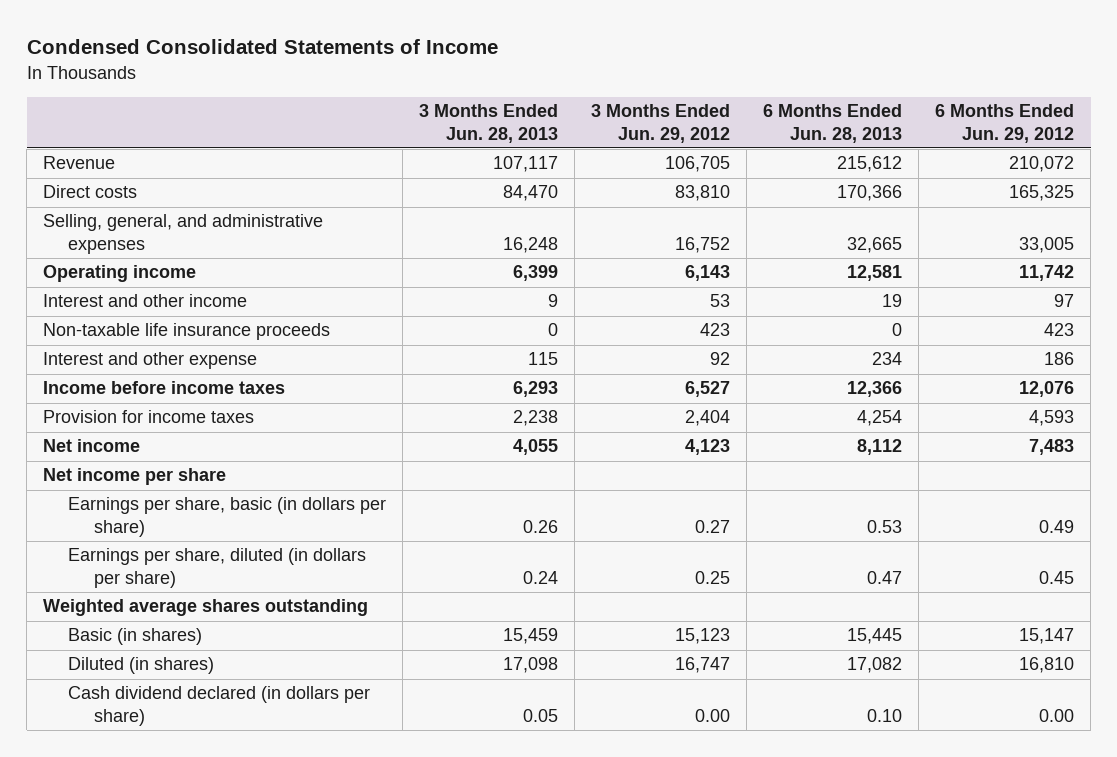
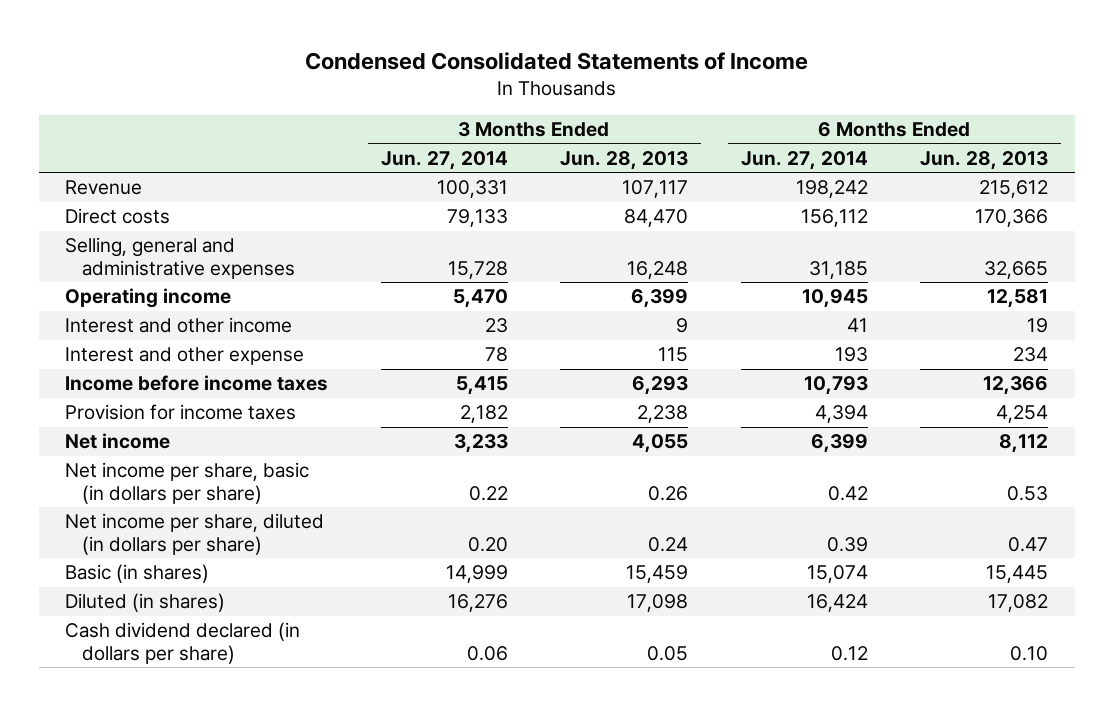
[591,104,731,143] 3 Months Ended Jun. 29, 2012 -> none
[935,104,1075,143] 6 Months Ended Jun. 29, 2012 -> none
none -> [380,150,508,170] Jun. 27, 2014
none -> [740,150,868,170] Jun. 27, 2014
[43,214,324,254] Selling, general, and administrative expenses -> [65,237,296,279] Selling, general and administrative expenses
[43,323,331,341] Non-taxable life insurance proceeds -> none
[43,468,227,486] Net income per share -> none
[43,599,369,617] Weighted average shares outstanding -> none
[68,497,387,537] Earnings per share, basic (in dollars per share) -> [65,462,310,504] Net income per share, basic (in dollars per share)
[68,548,367,588] Earnings per share, diluted (in dollars per share) -> [65,513,325,555] Net income per share, diluted (in dollars per share)

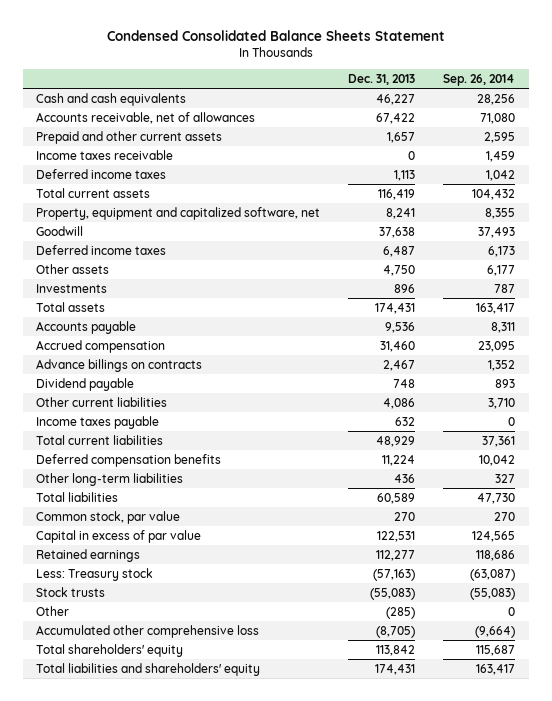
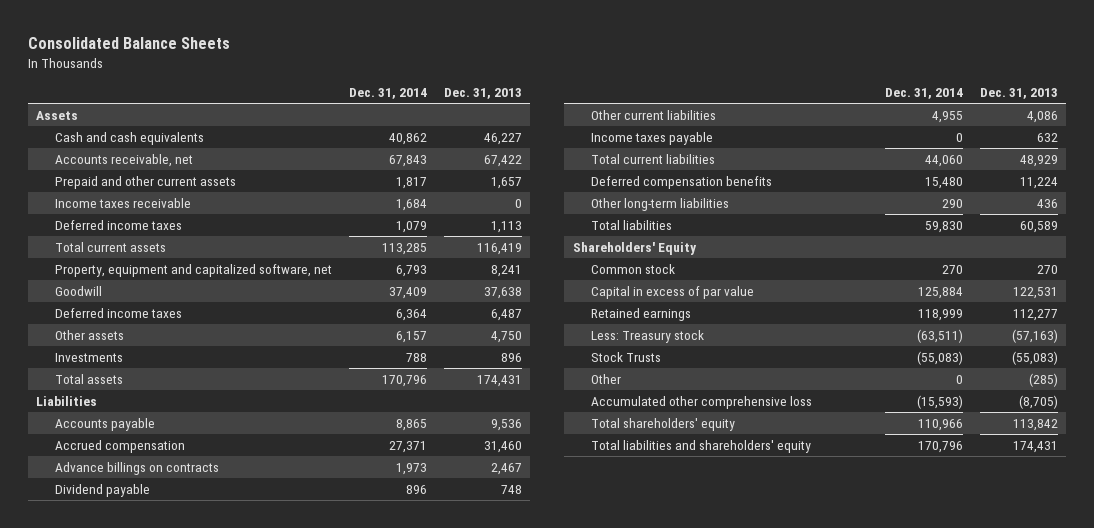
[106,30,445,42] Condensed Consolidated Balance Sheets Statement -> [27,37,230,50] Consolidated Balance Sheets
[443,73,516,86] Sep. 26, 2014 -> none
none -> [348,88,427,100] Dec. 31, 2014
none -> [36,110,79,120] Assets
[36,111,256,124] Accounts receivable, net of allowances -> [55,153,194,167] Accounts receivable, net
none -> [36,395,98,406] Liabilities
none -> [572,241,697,255] Shareholders' Equity
[36,510,181,524] Common stock, par value -> [591,263,676,274] Common stock
[36,586,106,597] Stock trusts -> [591,351,662,362] Stock Trusts

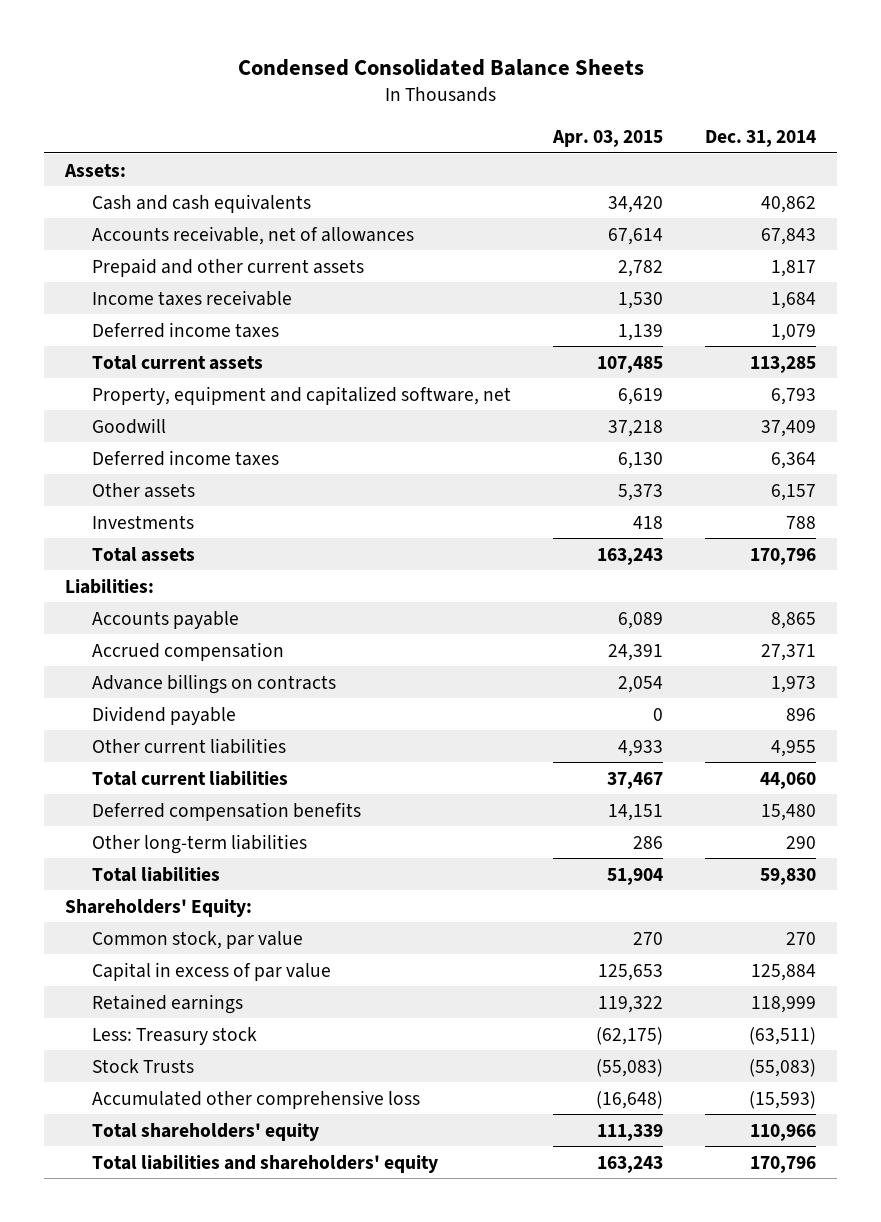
[27,37,230,50] Consolidated Balance Sheets -> [237,58,644,76] Condensed Consolidated Balance Sheets
[443,88,522,100] Dec. 31, 2013 -> none
none -> [551,129,663,147] Apr. 03, 2015
[36,110,79,120] Assets -> [64,163,127,177] Assets:
[55,153,194,167] Accounts receivable, net -> [91,225,414,245] Accounts receivable, net of allowances
[36,395,98,406] Liabilities -> [65,578,155,594] Liabilities:
[591,131,714,145] Income taxes payable -> none
[572,241,697,255] Shareholders' Equity -> [65,898,253,917] Shareholders' Equity:
[591,263,676,274] Common stock -> [91,930,303,949] Common stock, par value
[591,373,622,384] Other -> none

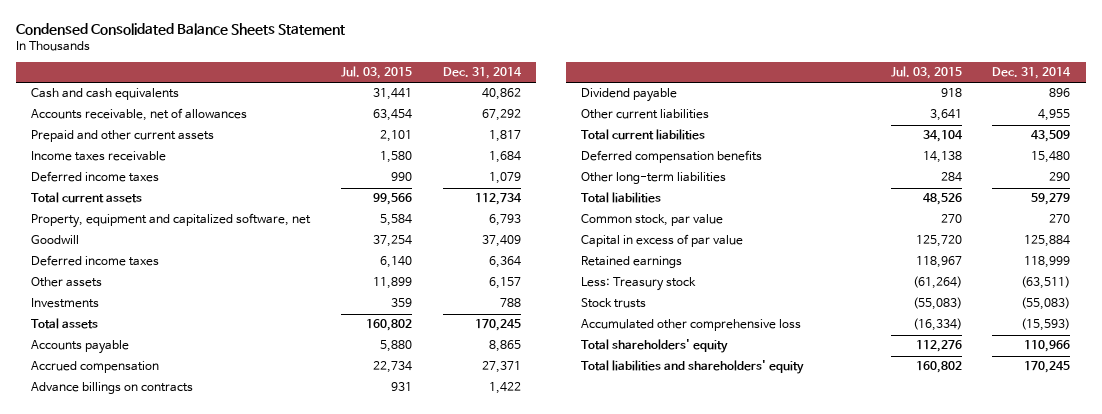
[237,58,644,76] Condensed Consolidated Balance Sheets -> [16,23,346,36] Condensed Consolidated Balance Sheets Statement
[551,129,663,147] Apr. 03, 2015 -> none
none -> [341,66,413,80] Jul. 03, 2015
[64,163,127,177] Assets: -> none
[760,227,816,245] 67,843 -> [481,109,521,122] 67,292
[749,355,816,373] 113,285 -> [474,193,522,206] 112,734
[65,578,155,594] Liabilities: -> none
[749,547,816,565] 170,796 -> [474,319,521,332] 170,245
[770,675,816,693] 1,973 -> [488,382,521,395] 1,422
[759,771,816,789] 44,060 -> [1031,130,1071,143] 43,509
[65,898,253,917] Shareholders' Equity: -> none
[759,867,816,885] 59,830 -> [1031,193,1071,206] 59,279
[91,1058,194,1073] Stock Trusts -> [580,298,646,309] Stock trusts
[749,1155,816,1173] 170,796 -> [1024,361,1071,374] 170,245

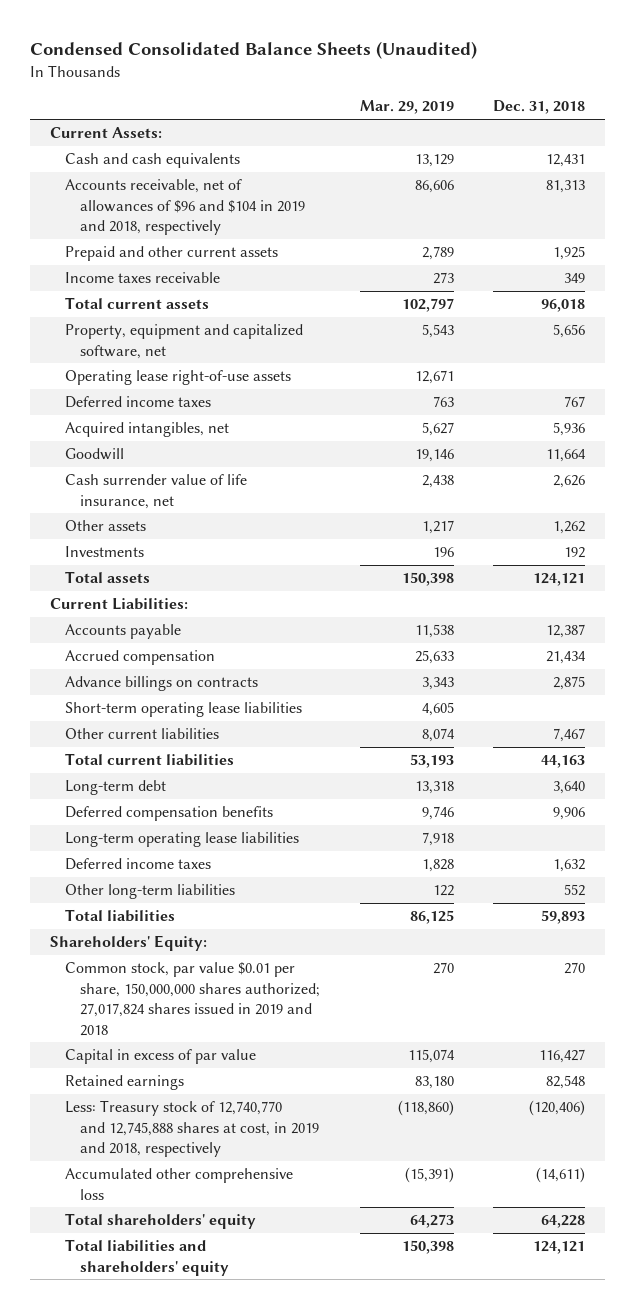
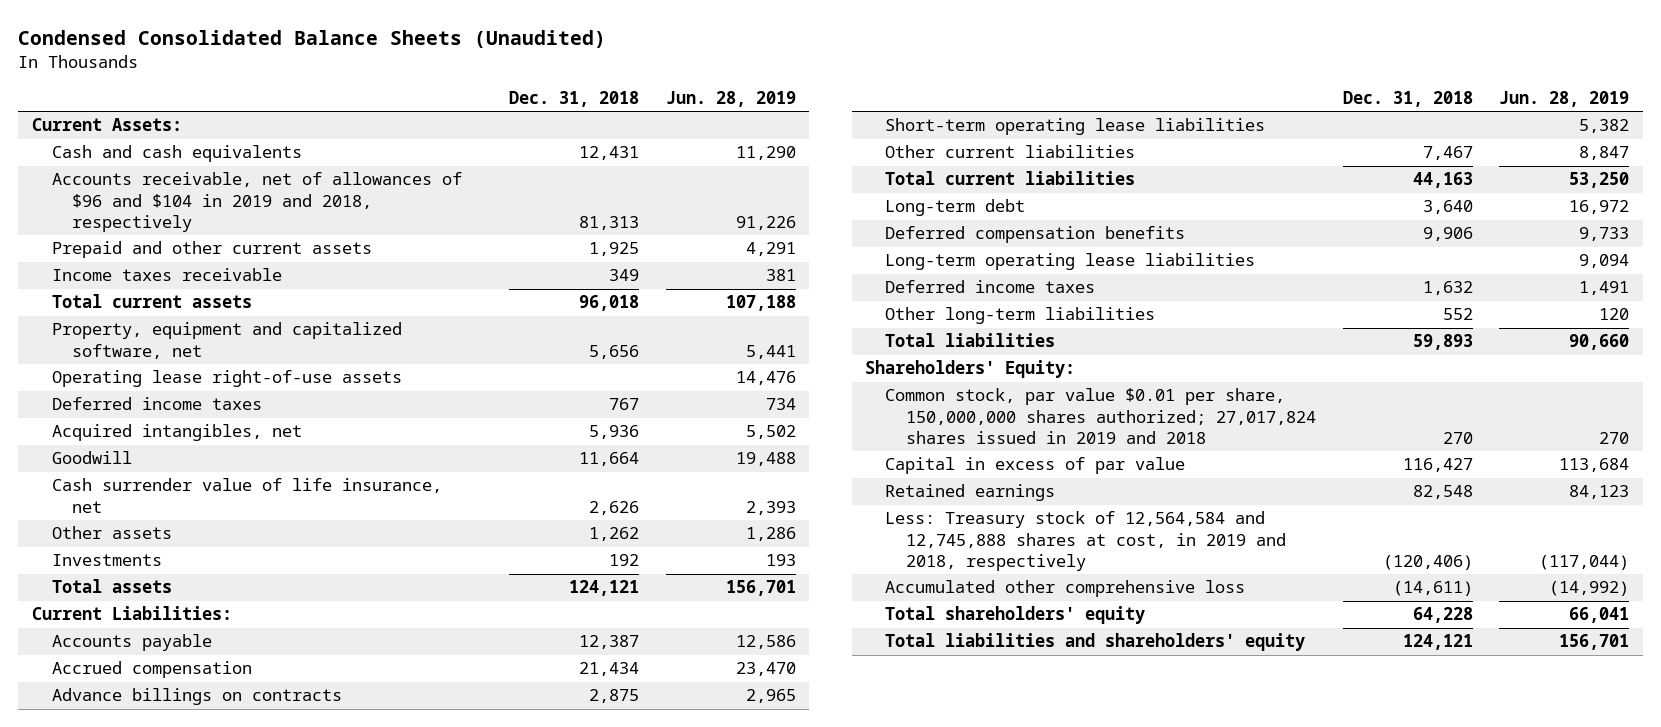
[359,100,454,115] Mar. 29, 2019 -> none
none -> [665,91,796,108] Jun. 28, 2019
[65,1100,320,1158] Less: Treasury stock of 12,740,770 and 12,745,888 shares at cost, in 2019 and 2018, respectively -> [885,511,1286,571] Less: Treasury stock of 12,564,584 and 12,745,888 shares at cost, in 2019 and 2018, respectively

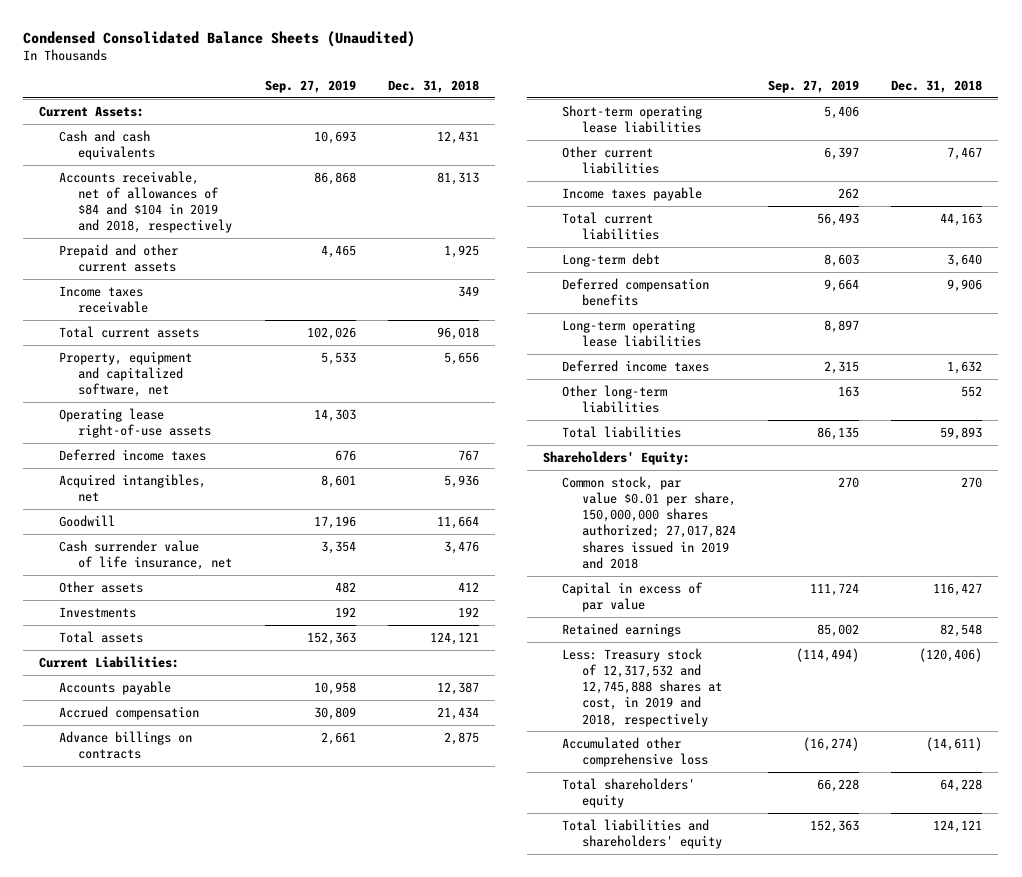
[665,91,796,108] Jun. 28, 2019 -> none
none -> [264,79,356,93] Sep. 27, 2019
[51,172,462,232] Accounts receivable, net of allowances of $96 and $104 in 2019 and 2018, respectively -> [58,170,233,234] Accounts receivable, net of allowances of $84 and $104 in 2019 and 2018, respectively
[589,500,640,515] 2,626 -> [443,540,479,554] 3,476
[589,527,640,542] 1,262 -> [457,581,479,592] 412
none -> [562,186,703,201] Income taxes payable
[885,511,1286,571] Less: Treasury stock of 12,564,584 and 12,745,888 shares at cost, in 2019 and 2018, respectively -> [562,647,722,727] Less: Treasury stock of 12,317,532 and 12,745,888 shares at cost, in 2019 and 2018, respectively

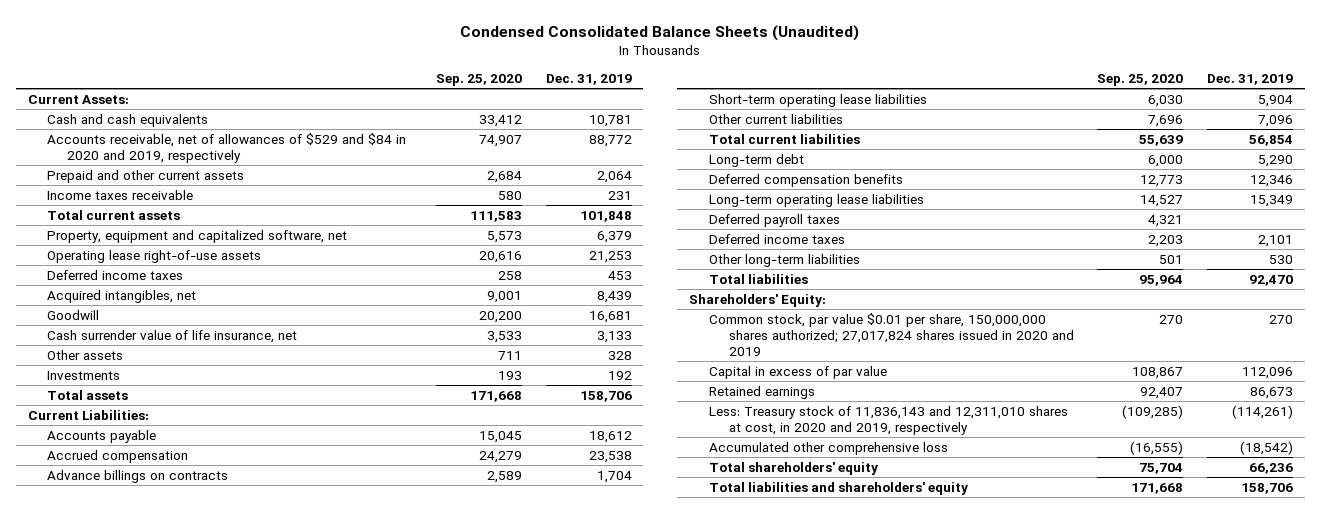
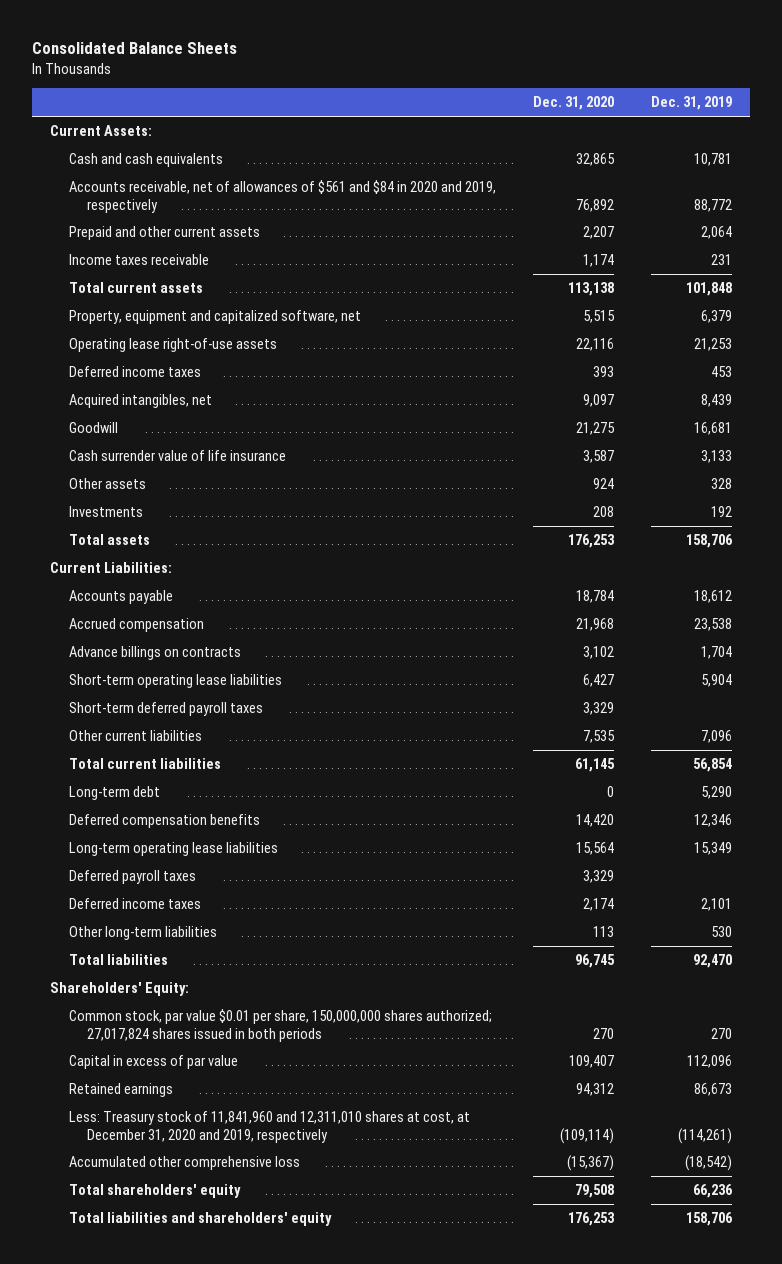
[460,24,860,41] Condensed Consolidated Balance Sheets (Unaudited) -> [31,42,237,55] Consolidated Balance Sheets
[435,74,522,87] Sep. 25, 2020 -> none
none -> [532,96,614,111] Dec. 31, 2020
[47,132,407,163] Accounts receivable, net of allowances of $529 and $84 in 2020 and 2019, respectively -> [68,180,496,213] Accounts receivable, net of allowances of $561 and $84 in 2020 and 2019, respectively
[47,329,298,343] Cash surrender value of life insurance, net -> [68,450,286,462] Cash surrender value of life insurance
none -> [68,702,263,717] Short-term deferred payroll taxes
[708,312,1074,356] Common stock, par value $0.01 per share, 150,000,000 shares authorized; 27,017,824 shares issued in 2020 and 2019 -> [68,1009,492,1042] Common stock, par value $0.01 per share, 150,000,000 shares authorized; 27,017,824 shares issued in both periods
[708,405,1068,435] Less: Treasury stock of 11,836,143 and 12,311,010 shares at cost, in 2020 and 2019, respectively -> [68,1111,470,1143] Less: Treasury stock of 11,841,960 and 12,311,010 shares at cost, at December 31, 2020 and 2019, respectively

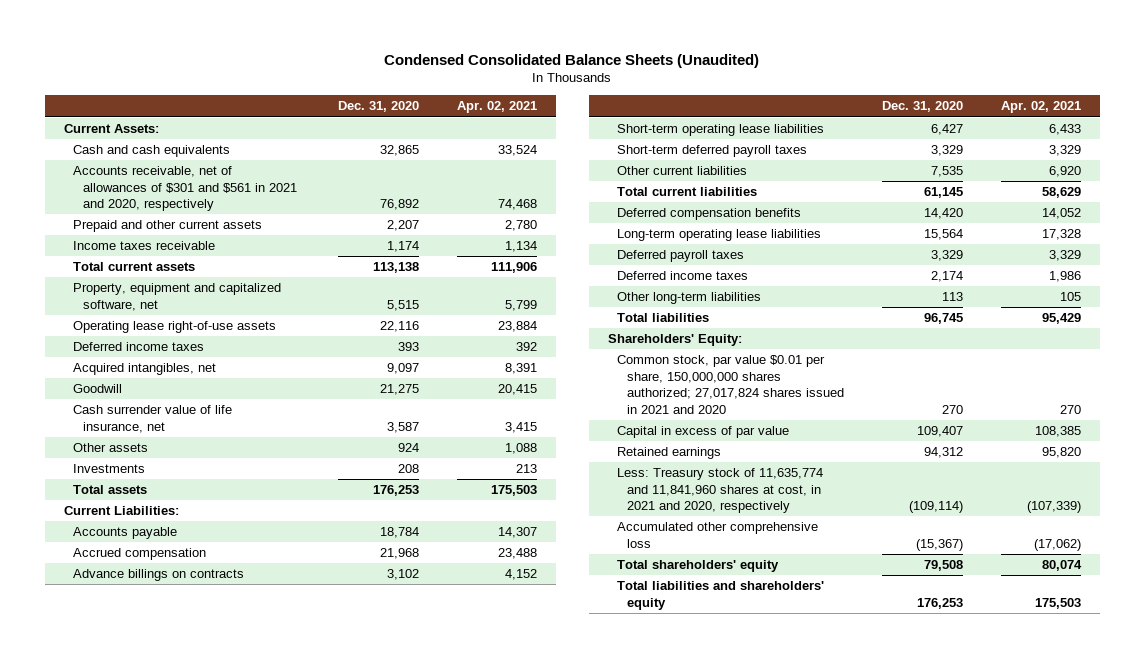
[31,42,237,55] Consolidated Balance Sheets -> [384,53,760,68] Condensed Consolidated Balance Sheets (Unaudited)
[650,96,732,111] Dec. 31, 2019 -> none
none -> [457,101,538,114] Apr. 02, 2021
[68,180,496,213] Accounts receivable, net of allowances of $561 and $84 in 2020 and 2019, respectively -> [73,166,297,212] Accounts receivable, net of allowances of $301 and $561 in 2021 and 2020, respectively
[68,450,286,462] Cash surrender value of life insurance -> [73,405,233,433] Cash surrender value of life insurance, net
[68,786,160,801] Long-term debt -> none
[68,1009,492,1042] Common stock, par value $0.01 per share, 150,000,000 shares authorized; 27,017,824 shares issued in both periods -> [617,355,844,414] Common stock, par value $0.01 per share, 150,000,000 shares authorized; 27,017,824 shares issued in 2021 and 2020
[68,1111,470,1143] Less: Treasury stock of 11,841,960 and 12,311,010 shares at cost, at December 31, 2020 and 2019, respectively -> [617,468,824,514] Less: Treasury stock of 11,635,774 and 11,841,960 shares at cost, in 2021 and 2020, respectively

